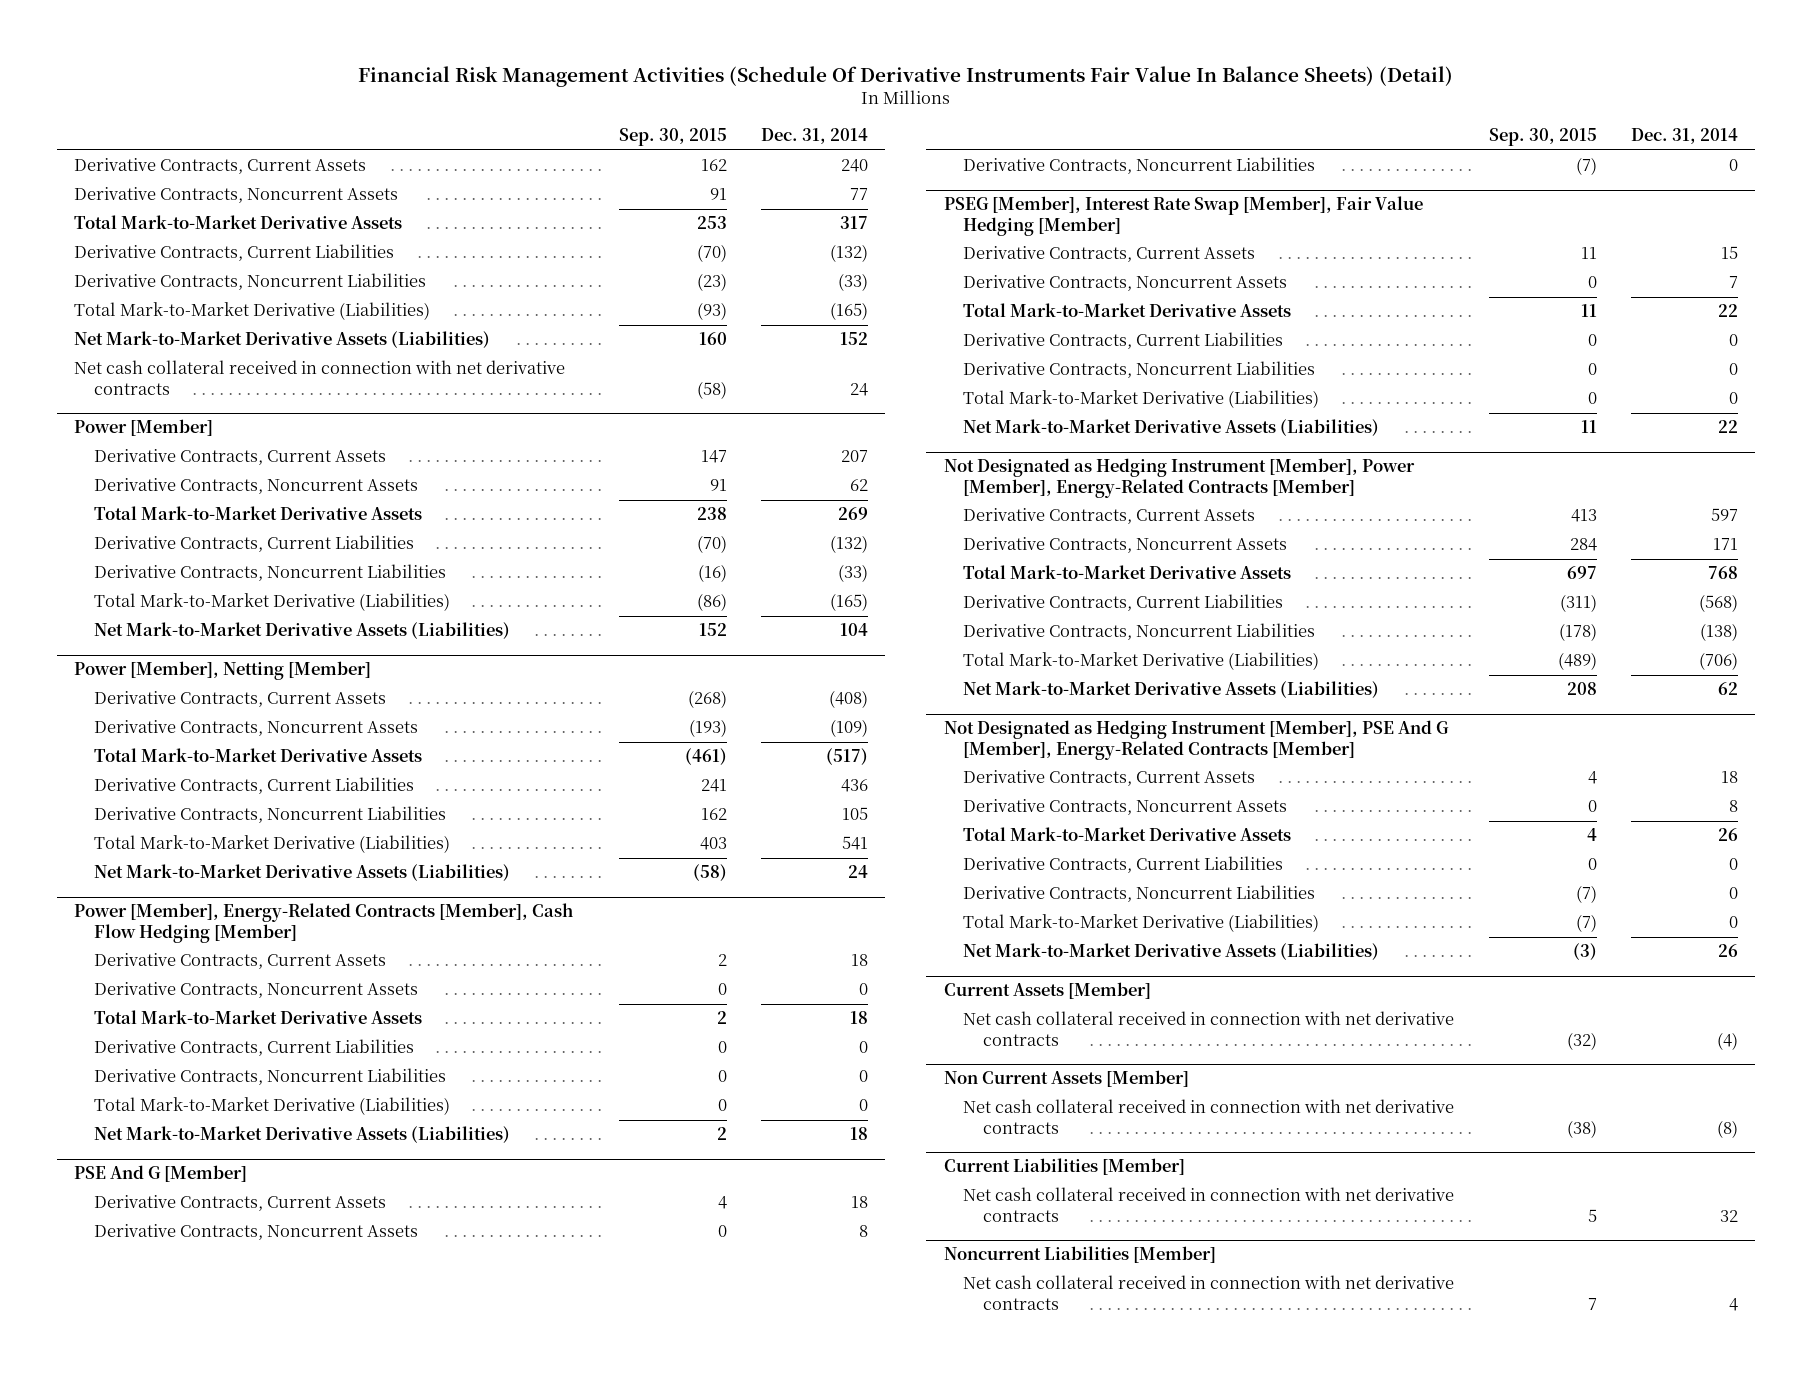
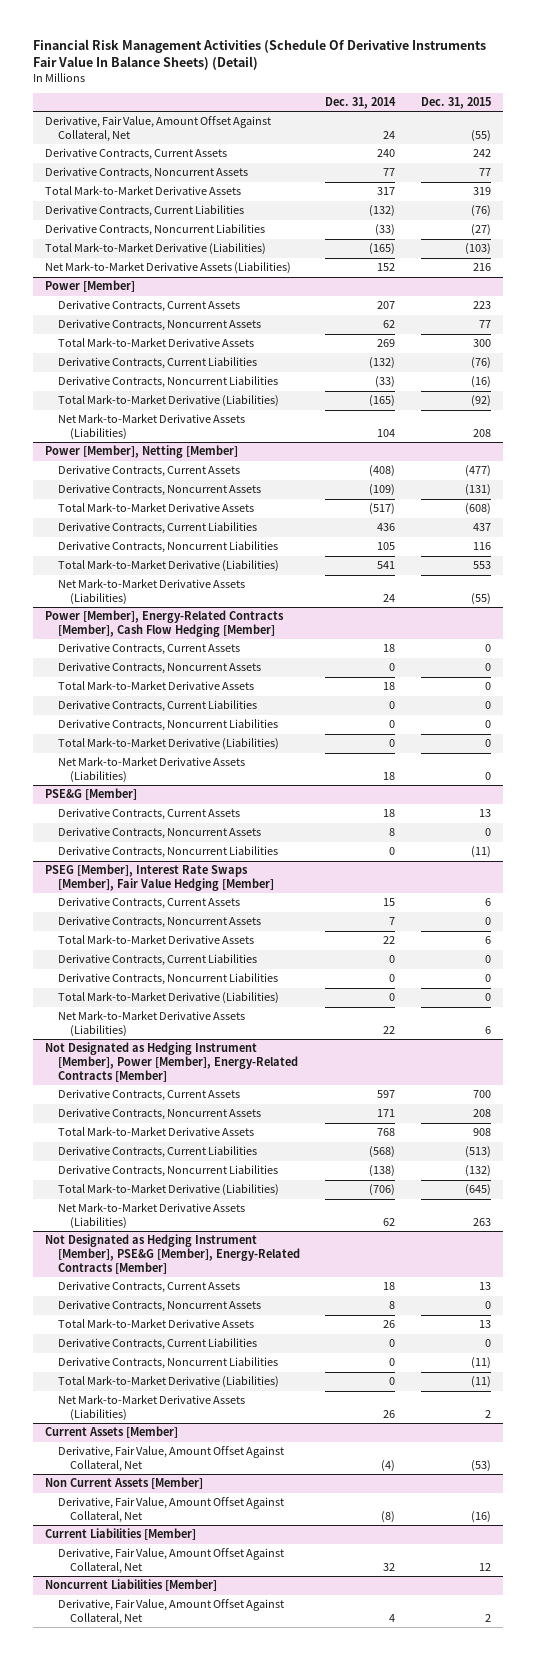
[618,128,727,147] Sep. 30, 2015 -> none
none -> [420,96,491,109] Dec. 31, 2015
none -> [45,116,272,143] Derivative, Fair Value, Amount Offset Against Collateral, Net
[73,360,565,395] Net cash collateral received in connection with net derivative contracts -> none
[73,1165,247,1183] PSE And G [Member] -> [45,788,138,801] PSE&G [Member]
[943,196,1423,236] PSEG [Member], Interest Rate Swap [Member], Fair Value Hedging [Member] -> [45,864,274,892] PSEG [Member], Interest Rate Swaps [Member], Fair Value Hedging [Member]
[943,720,1449,760] Not Designated as Hedging Instrument [Member], PSE And G [Member], Energy-Related Contracts [Member] -> [45,1234,300,1274] Not Designated as Hedging Instrument [Member], PSE&G [Member], Energy-Related Contracts [Member]
[963,1011,1455,1046] Net cash collateral received in connection with net derivative contracts -> [57,1446,284,1473] Derivative, Fair Value, Amount Offset Against Collateral, Net
[963,1099,1455,1134] Net cash collateral received in connection with net derivative contracts -> [57,1497,284,1524] Derivative, Fair Value, Amount Offset Against Collateral, Net
[963,1187,1455,1222] Net cash collateral received in connection with net derivative contracts -> [57,1548,284,1575] Derivative, Fair Value, Amount Offset Against Collateral, Net
[963,1275,1455,1310] Net cash collateral received in connection with net derivative contracts -> [57,1599,284,1626] Derivative, Fair Value, Amount Offset Against Collateral, Net

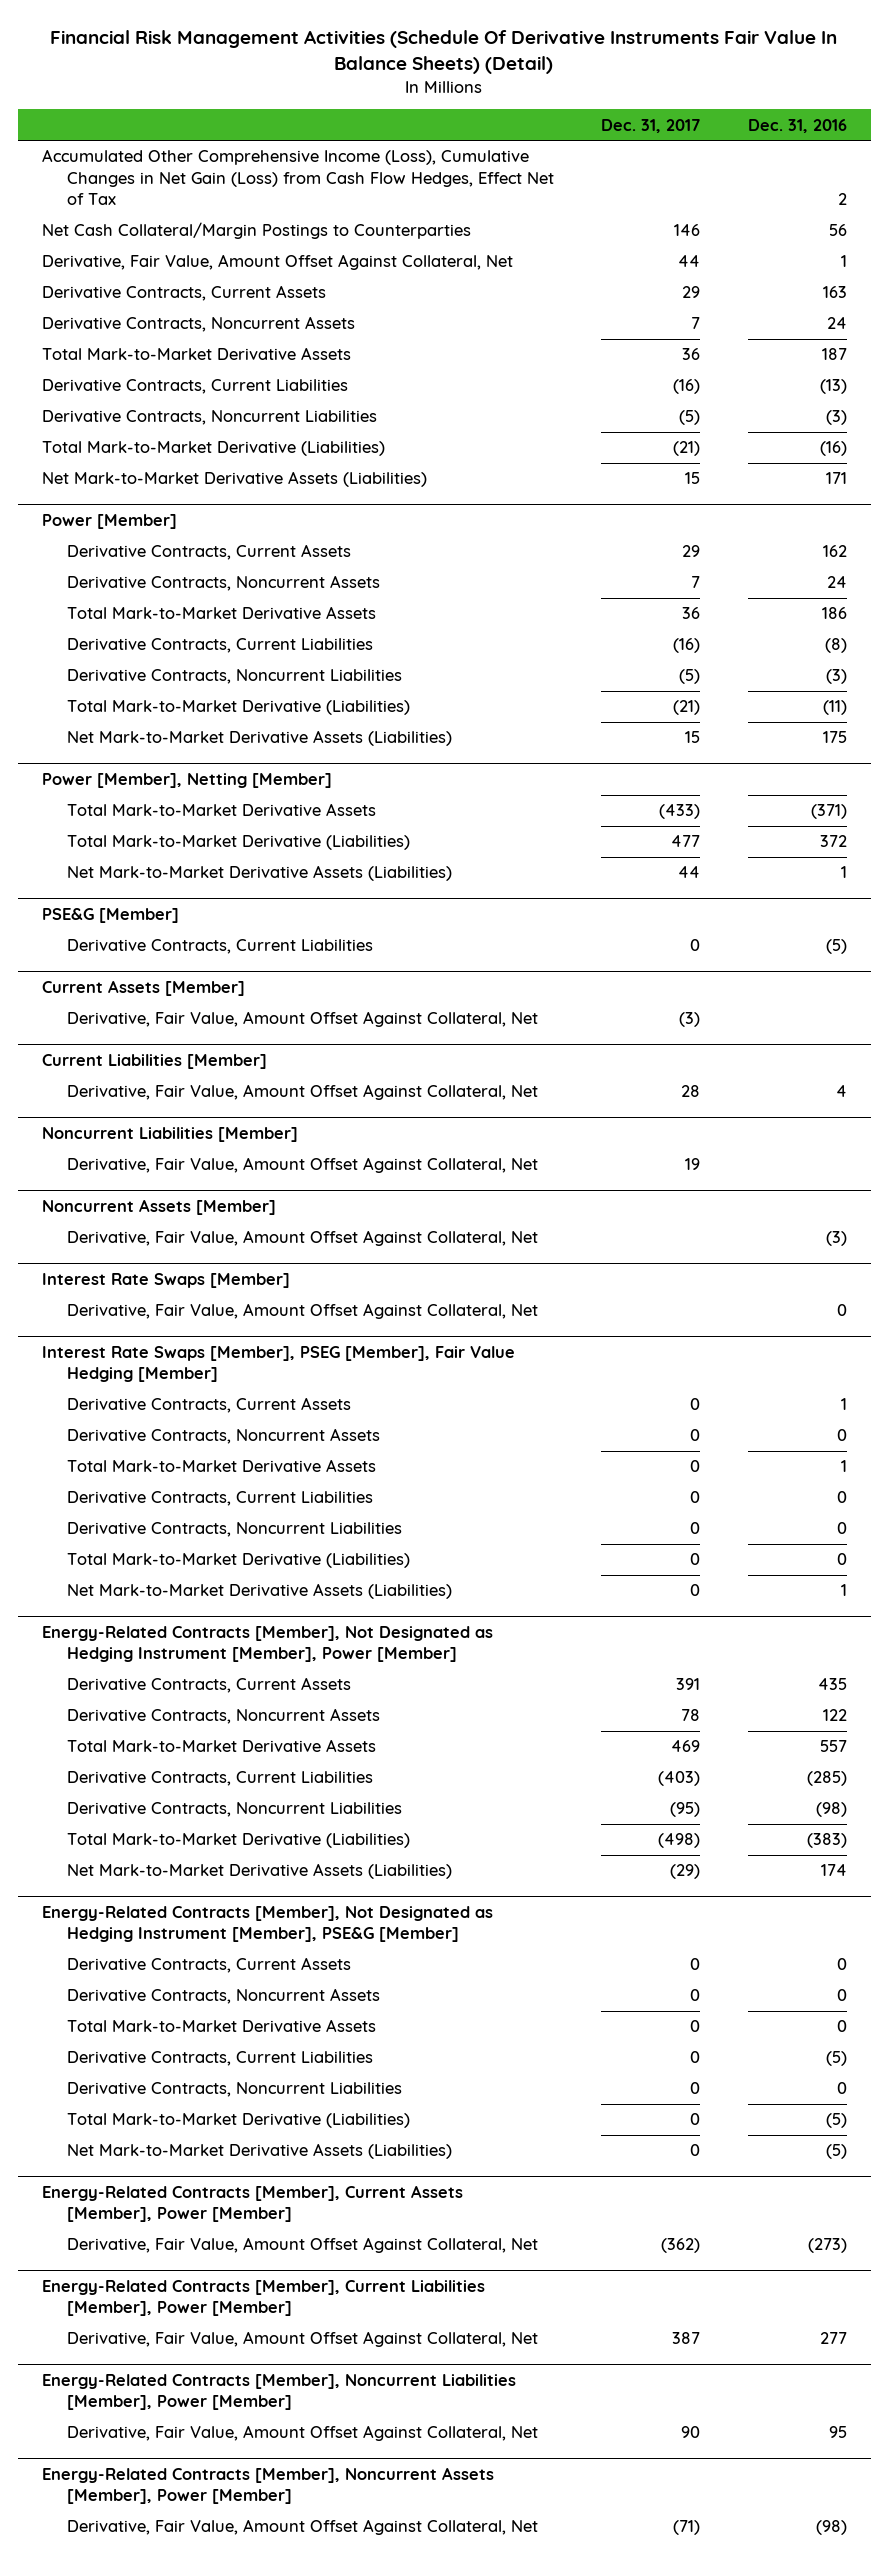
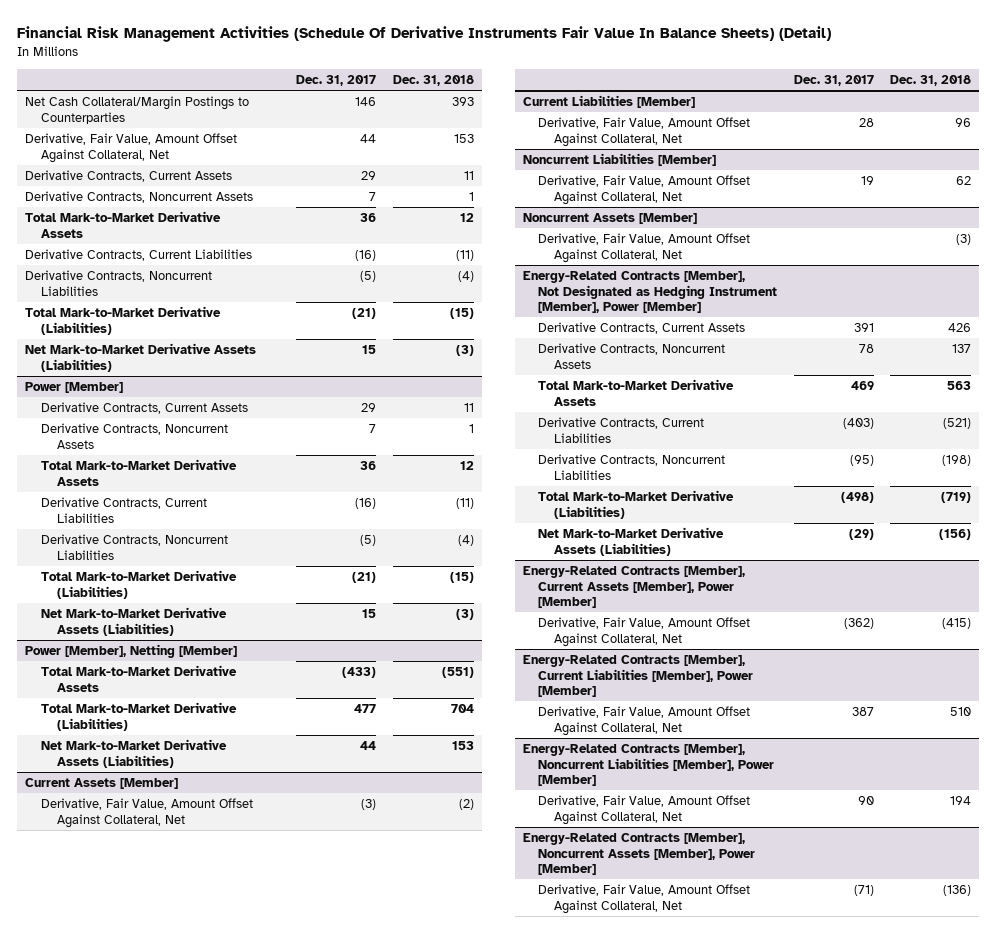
[747,118,847,133] Dec. 31, 2016 -> none
none -> [392,74,474,86] Dec. 31, 2018
[42,149,554,205] Accumulated Other Comprehensive Income (Loss), Cumulative Changes in Net Gain (Loss) from Cash Flow Hedges, Effect Net of Tax -> none
[42,908,180,924] PSE&G [Member] -> none
[66,939,373,955] Derivative Contracts, Current Liabilities -> none
[42,1273,291,1289] Interest Rate Swaps [Member] -> none
[66,1303,538,1320] Derivative, Fair Value, Amount Offset Against Collateral, Net -> none
[42,1346,516,1383] Interest Rate Swaps [Member], PSEG [Member], Fair Value Hedging [Member] -> none
[66,1397,351,1414] Derivative Contracts, Current Assets -> none
[66,1428,380,1445] Derivative Contracts, Noncurrent Assets -> none
[66,1459,376,1473] Total Mark-to-Market Derivative Assets -> none
[66,1491,373,1507] Derivative Contracts, Current Liabilities -> none
[66,1522,402,1538] Derivative Contracts, Noncurrent Liabilities -> none
[66,1553,410,1569] Total Mark-to-Market Derivative (Liabilities) -> none
[66,1583,452,1600] Net Mark-to-Market Derivative Assets (Liabilities) -> none
[42,1906,494,1943] Energy-Related Contracts [Member], Not Designated as Hedging Instrument [Member], PSE&G [Member] -> none
[66,1957,351,1974] Derivative Contracts, Current Assets -> none
[66,1988,380,2005] Derivative Contracts, Noncurrent Assets -> none
[66,2019,376,2033] Total Mark-to-Market Derivative Assets -> none
[66,2051,373,2067] Derivative Contracts, Current Liabilities -> none
[66,2082,402,2098] Derivative Contracts, Noncurrent Liabilities -> none
[66,2113,410,2129] Total Mark-to-Market Derivative (Liabilities) -> none
[66,2143,452,2160] Net Mark-to-Market Derivative Assets (Liabilities) -> none

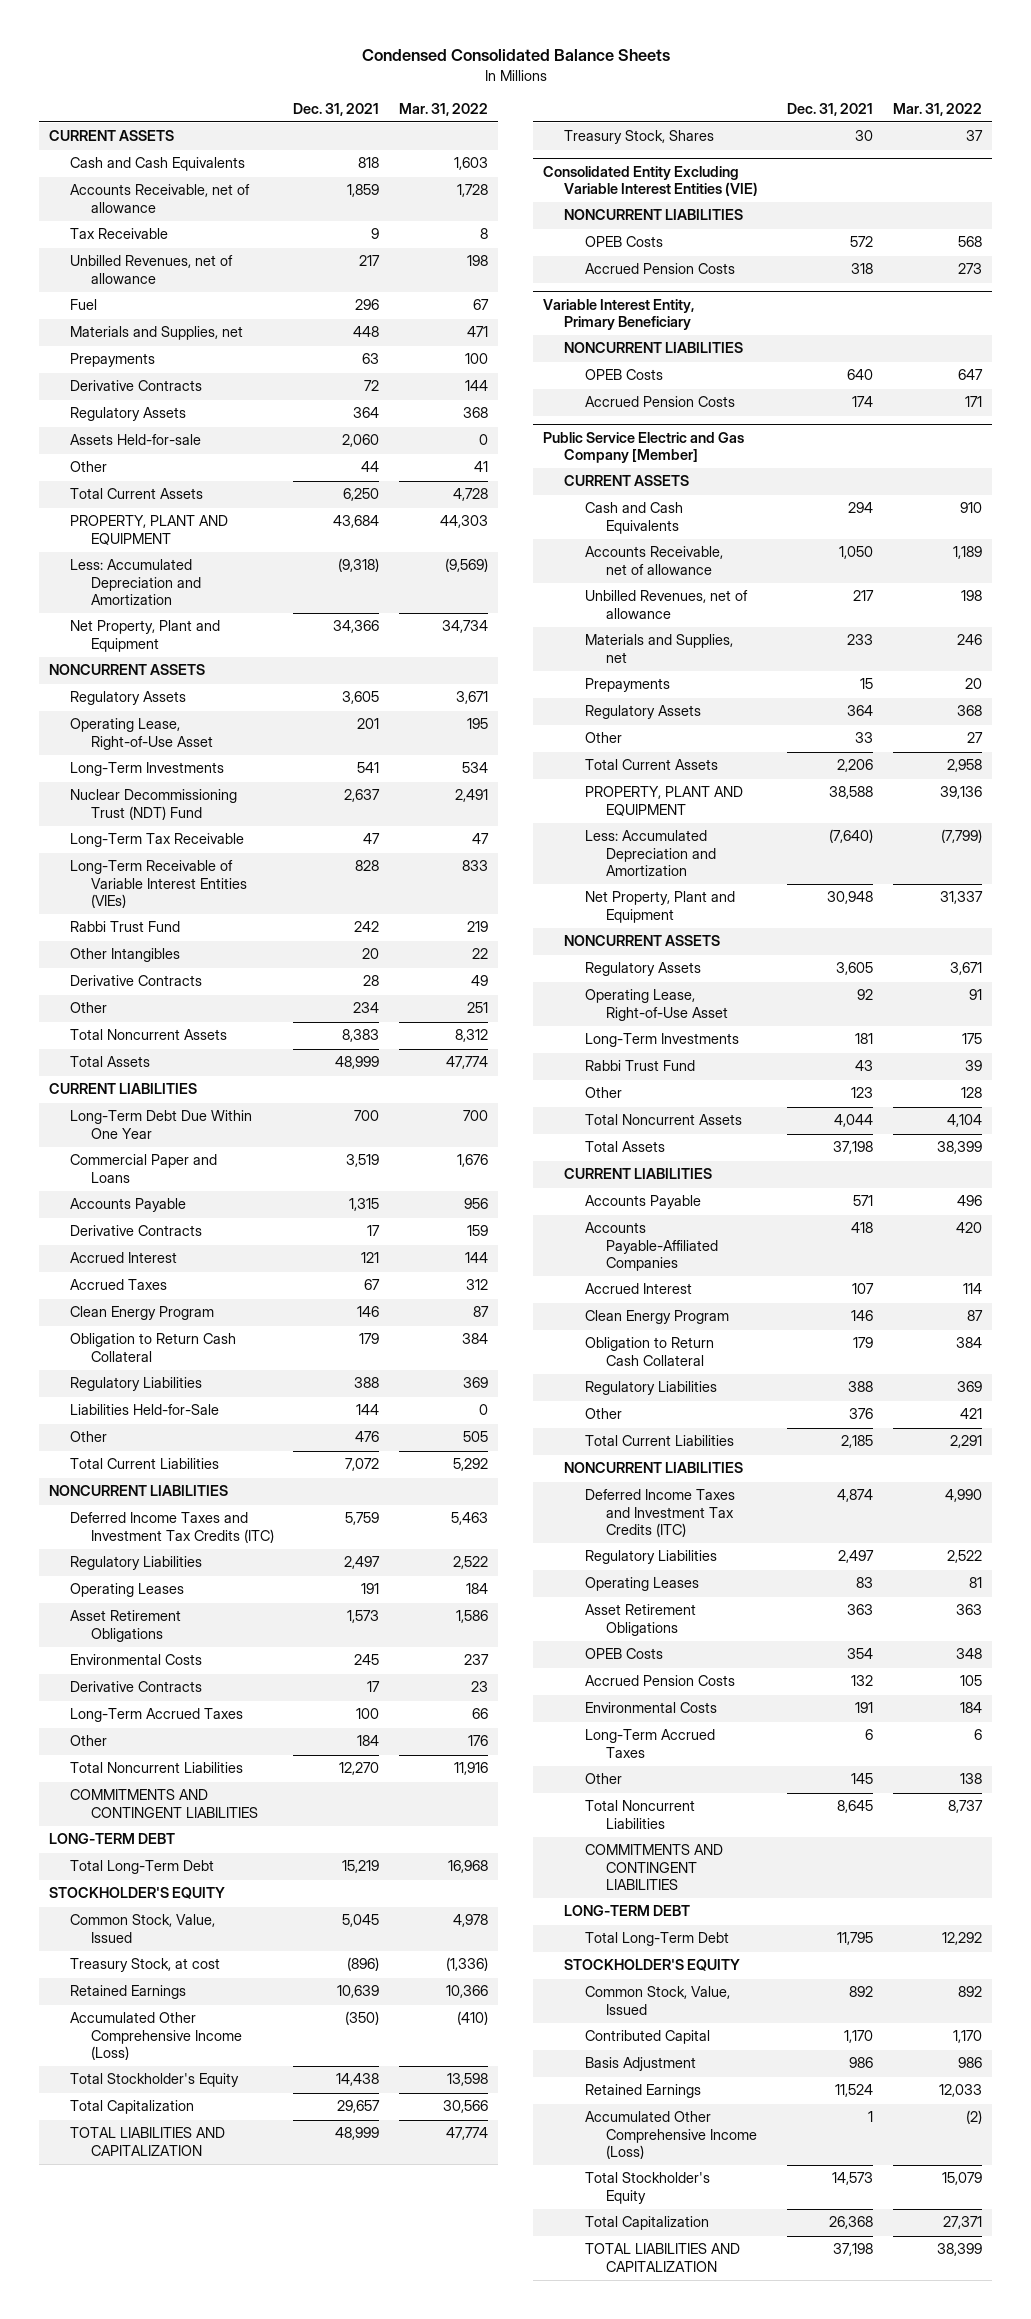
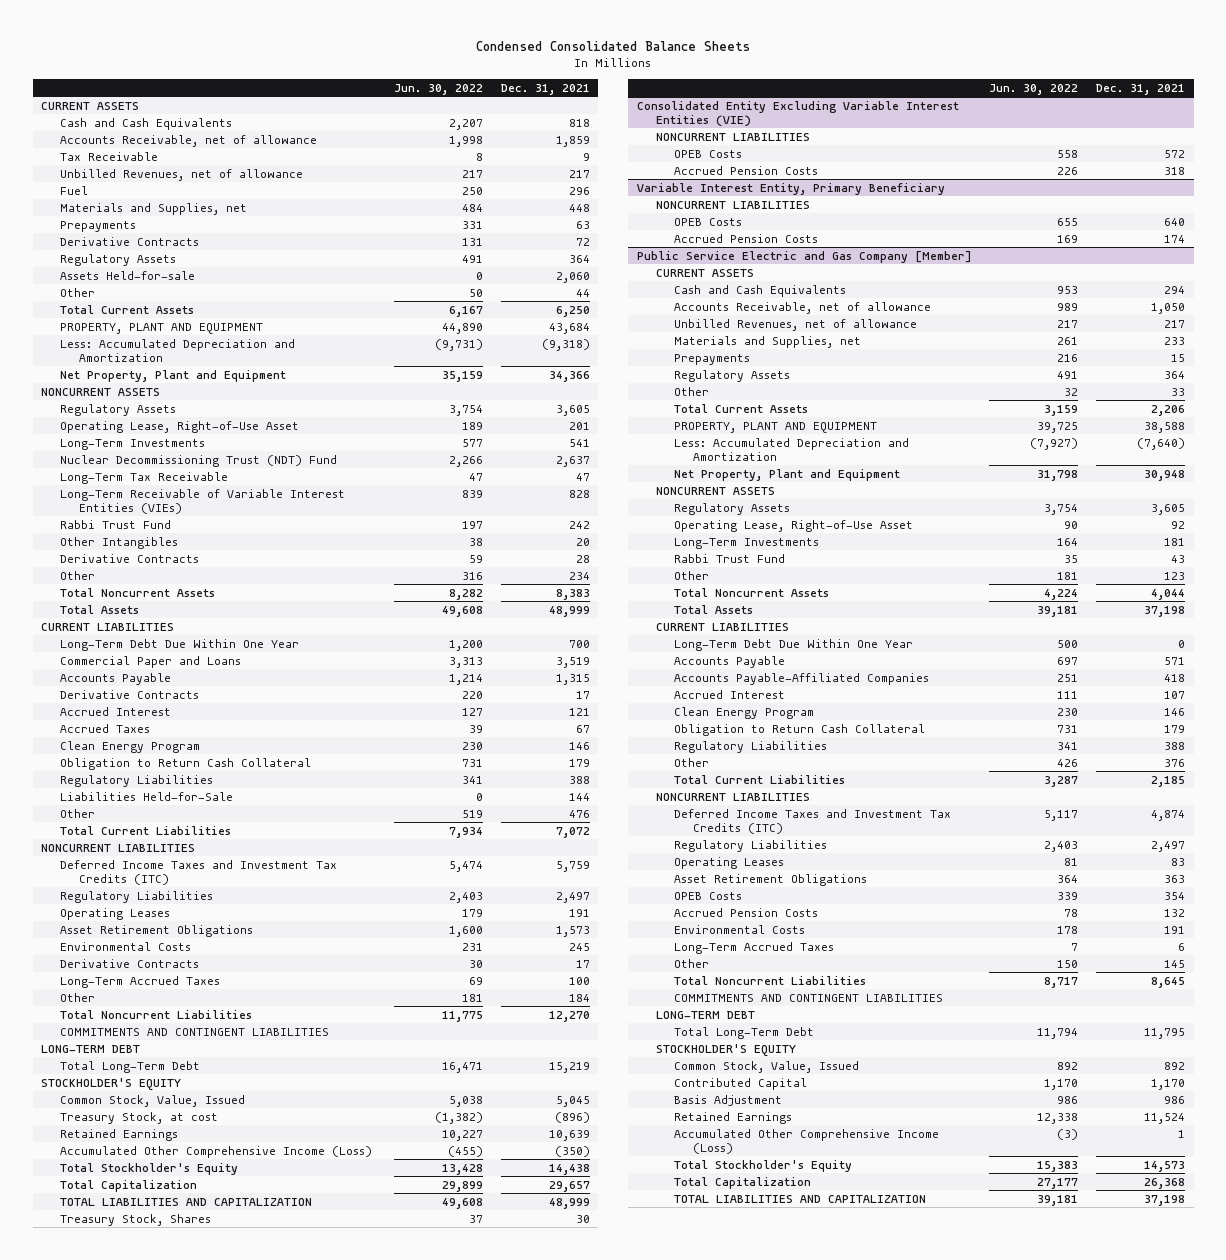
[398,102,488,116] Mar. 31, 2022 -> none
none -> [394,83,484,95] Jun. 30, 2022
none -> [674,638,914,651] Long-Term Debt Due Within One Year

